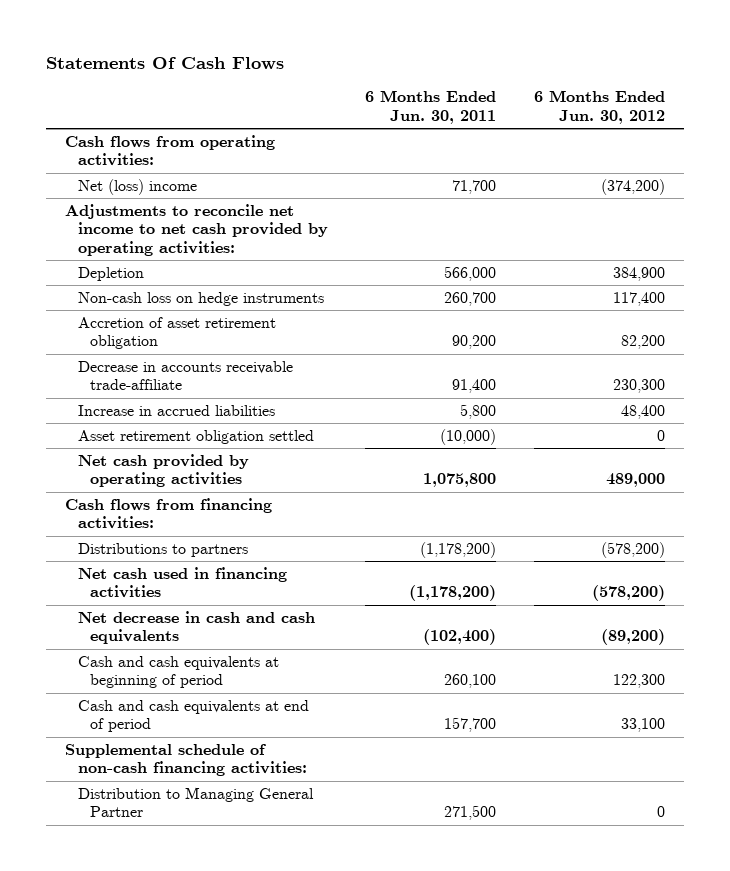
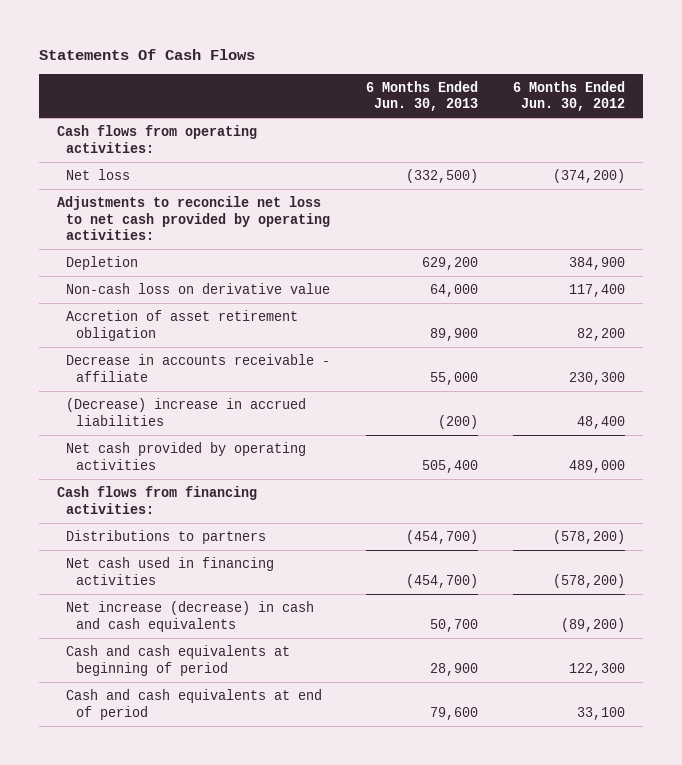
[365,90,497,125] 6 Months Ended Jun. 30, 2011 -> none
none -> [365,80,478,112] 6 Months Ended Jun. 30, 2013
[77,178,197,195] Net (loss) income -> [66,169,131,181] Net loss
[64,203,328,257] Adjustments to reconcile net income to net cash provided by operating activities: -> [56,196,331,241] Adjustments to reconcile net loss to net cash provided by operating activities:
[77,291,324,306] Non-cash loss on hedge instruments -> [66,283,331,295] Non-cash loss on derivative value
[77,429,314,444] Asset retirement obligation settled -> none
[77,360,293,391] Decrease in accounts receivable trade-affiliate -> [66,354,331,382] Decrease in accounts receivable - affiliate
[77,404,275,416] Increase in accrued liabilities -> [66,398,307,426] (Decrease) increase in accrued liabilities
[77,610,315,645] Net decrease in cash and cash equivalents -> [66,601,315,632] Net increase (decrease) in cash and cash equivalents
[64,743,307,777] Supplemental schedule of non-cash financing activities: -> none
[77,786,314,818] Distribution to Managing General Partner -> none

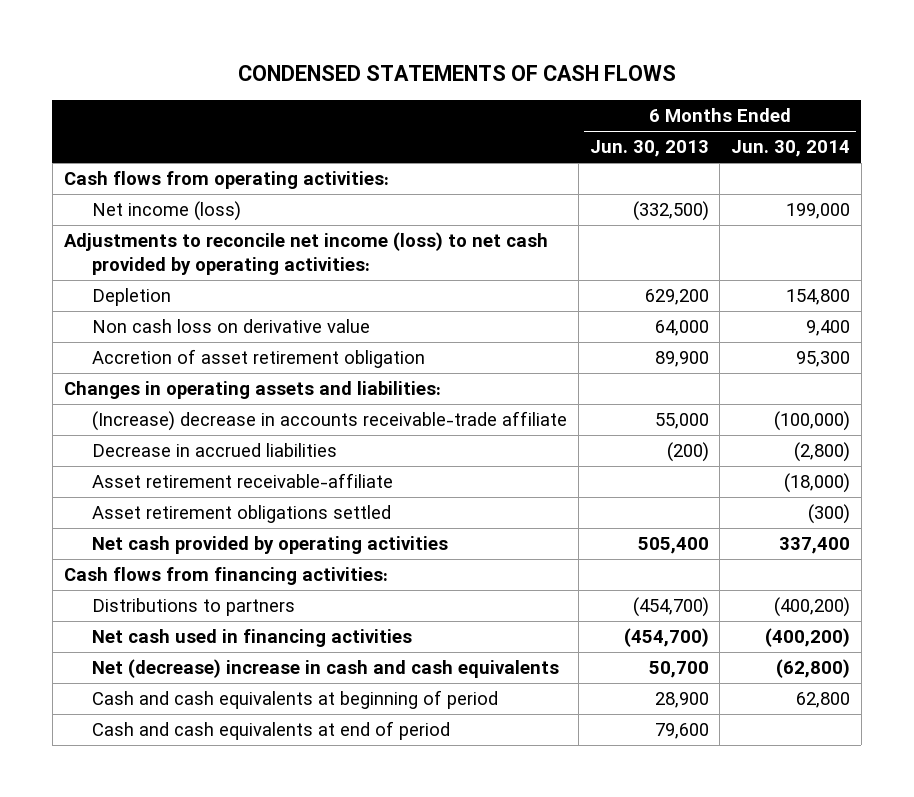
[39,49,256,61] Statements Of Cash Flows -> [237,65,676,82] CONDENSED STATEMENTS OF CASH FLOWS
[513,80,626,112] 6 Months Ended Jun. 30, 2012 -> none
none -> [731,140,851,158] Jun. 30, 2014
[66,169,131,181] Net loss -> [92,201,242,222] Net income (loss)
[56,196,331,241] Adjustments to reconcile net loss to net cash provided by operating activities: -> [63,232,548,276] Adjustments to reconcile net income (loss) to net cash provided by operating activities:
[66,283,331,295] Non-cash loss on derivative value -> [92,319,371,334] Non cash loss on derivative value
none -> [63,381,441,400] Changes in operating assets and liabilities:
[66,354,331,382] Decrease in accounts receivable - affiliate -> [92,411,568,432] (Increase) decrease in accounts receivable-trade affiliate
[66,398,307,426] (Decrease) increase in accrued liabilities -> [92,443,338,458] Decrease in accrued liabilities
none -> [92,473,394,489] Asset retirement receivable-affiliate
none -> [92,505,392,524] Asset retirement obligations settled
[66,601,315,632] Net increase (decrease) in cash and cash equivalents -> [92,659,560,679] Net (decrease) increase in cash and cash equivalents

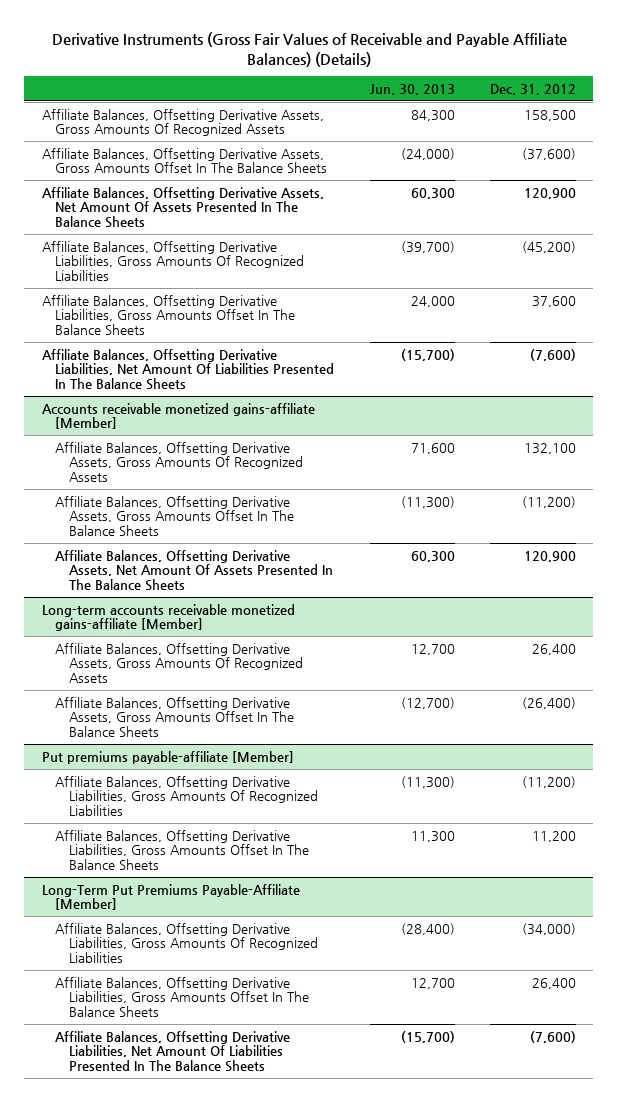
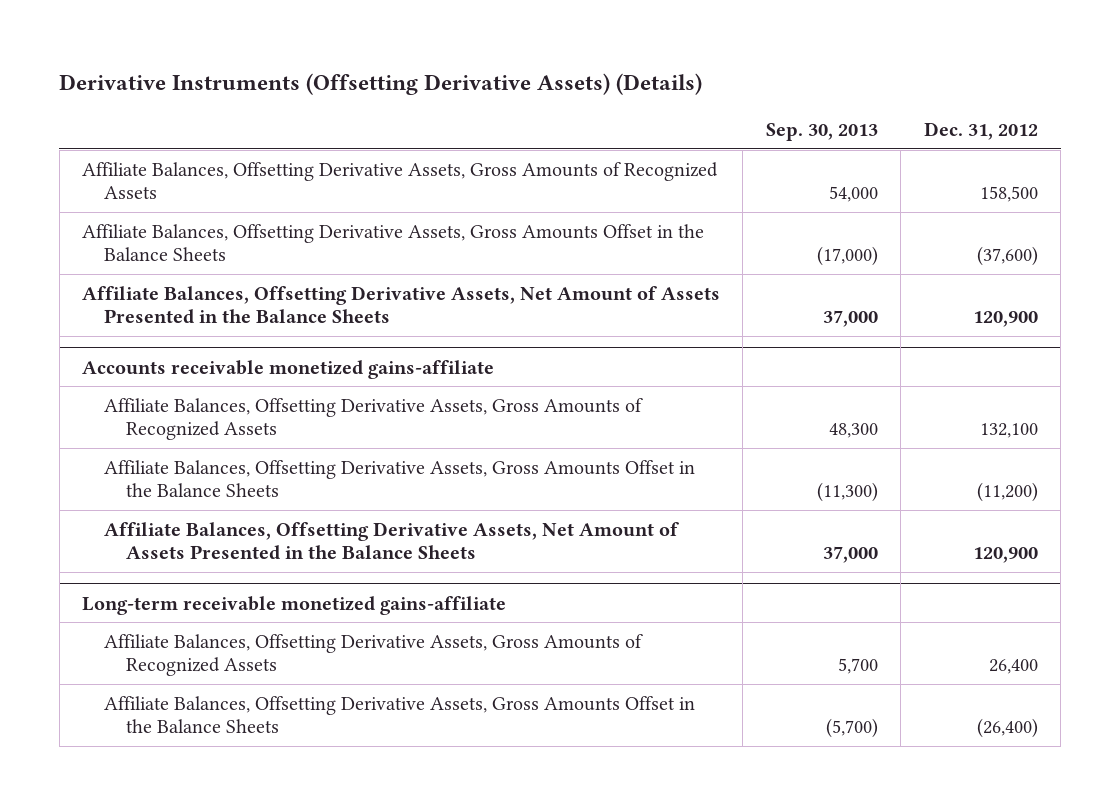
[51,31,567,67] Derivative Instruments (Gross Fair Values of Receivable and Payable Affiliate Balances) (Details) -> [59,73,703,96] Derivative Instruments (Offsetting Derivative Assets) (Details)
[369,83,455,95] Jun. 30, 2013 -> none
none -> [765,122,878,141] Sep. 30, 2013
[42,240,305,282] Affiliate Balances, Offsetting Derivative Liabilities, Gross Amounts Of Recognized Liabilities -> none
[42,294,296,336] Affiliate Balances, Offsetting Derivative Liabilities, Gross Amounts Offset In The Balance Sheets -> none
[42,348,335,391] Affiliate Balances, Offsetting Derivative Liabilities, Net Amount Of Liabilities Presented In The Balance Sheets -> none
[42,750,295,764] Put premiums payable-affiliate [Member] -> none
[55,775,318,817] Affiliate Balances, Offsetting Derivative Liabilities, Gross Amounts Of Recognized Liabilities -> none
[55,829,309,871] Affiliate Balances, Offsetting Derivative Liabilities, Gross Amounts Offset In The Balance Sheets -> none
[42,883,301,911] Long-Term Put Premiums Payable-Affiliate [Member] -> none
[55,922,318,964] Affiliate Balances, Offsetting Derivative Liabilities, Gross Amounts Of Recognized Liabilities -> none
[55,976,309,1018] Affiliate Balances, Offsetting Derivative Liabilities, Gross Amounts Offset In The Balance Sheets -> none
[55,1030,291,1073] Affiliate Balances, Offsetting Derivative Liabilities, Net Amount Of Liabilities Presented In The Balance Sheets -> none
[42,108,325,137] Affiliate Balances, Offsetting Derivative Assets, Gross Amounts Of Recognized Assets -> [81,161,718,200] Affiliate Balances, Offsetting Derivative Assets, Gross Amounts of Recognized Assets
[42,147,328,174] Affiliate Balances, Offsetting Derivative Assets, Gross Amounts Offset In The Balance Sheets -> [81,223,704,262] Affiliate Balances, Offsetting Derivative Assets, Gross Amounts Offset in the Balance Sheets
[42,186,325,229] Affiliate Balances, Offsetting Derivative Assets, Net Amount Of Assets Presented In The Balance Sheets -> [81,285,720,325] Affiliate Balances, Offsetting Derivative Assets, Net Amount of Assets Presented in the Balance Sheets
[42,402,316,430] Accounts receivable monetized gains-affiliate [Member] -> [81,359,494,379] Accounts receivable monetized gains-affiliate
[55,441,303,483] Affiliate Balances, Offsetting Derivative Assets, Gross Amounts Of Recognized Assets -> [103,397,643,441] Affiliate Balances, Offsetting Derivative Assets, Gross Amounts of Recognized Assets
[55,495,294,537] Affiliate Balances, Offsetting Derivative Assets, Gross Amounts Offset In The Balance Sheets -> [103,459,695,498] Affiliate Balances, Offsetting Derivative Assets, Gross Amounts Offset in the Balance Sheets
[55,549,333,592] Affiliate Balances, Offsetting Derivative Assets, Net Amount Of Assets Presented In The Balance Sheets -> [103,521,679,561] Affiliate Balances, Offsetting Derivative Assets, Net Amount of Assets Presented in the Balance Sheets
[42,603,296,632] Long-term accounts receivable monetized gains-affiliate [Member] -> [81,595,506,615] Long-term receivable monetized gains-affiliate
[55,642,303,684] Affiliate Balances, Offsetting Derivative Assets, Gross Amounts Of Recognized Assets -> [103,633,643,677] Affiliate Balances, Offsetting Derivative Assets, Gross Amounts of Recognized Assets
[55,696,294,738] Affiliate Balances, Offsetting Derivative Assets, Gross Amounts Offset In The Balance Sheets -> [103,695,695,734] Affiliate Balances, Offsetting Derivative Assets, Gross Amounts Offset in the Balance Sheets

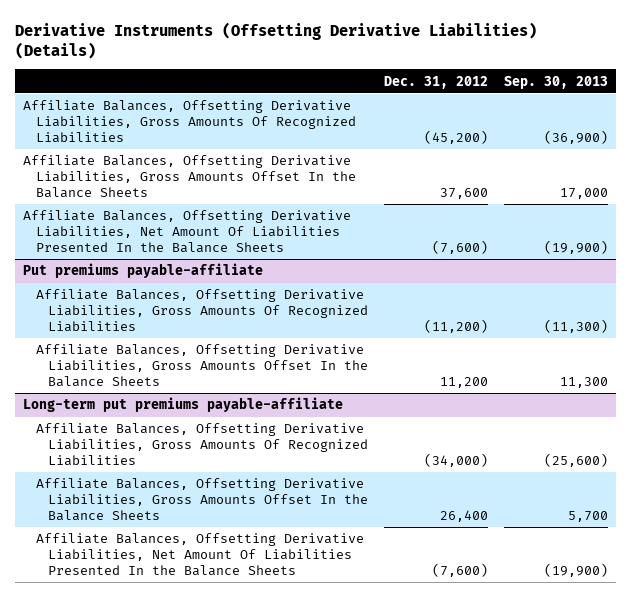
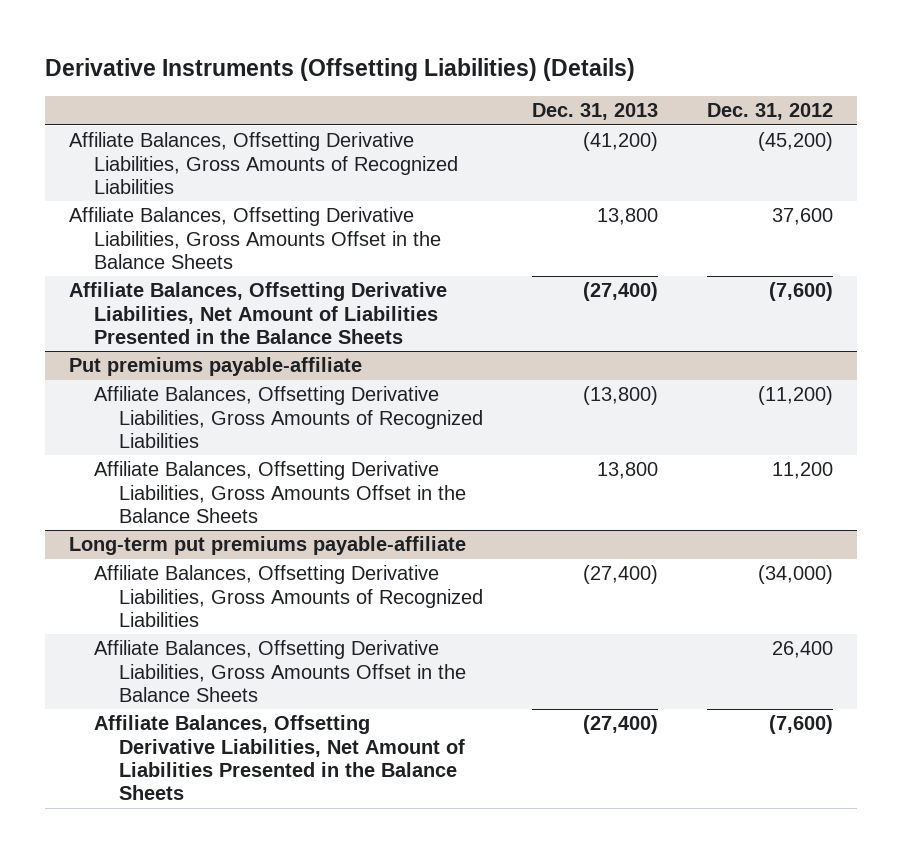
[15,21,538,60] Derivative Instruments (Offsetting Derivative Liabilities) (Details) -> [44,57,635,81] Derivative Instruments (Offsetting Liabilities) (Details)
[503,75,608,89] Sep. 30, 2013 -> none
none -> [531,103,658,121] Dec. 31, 2013
[23,100,356,144] Affiliate Balances, Offsetting Derivative Liabilities, Gross Amounts Of Recognized Liabilities -> [69,132,459,194] Affiliate Balances, Offsetting Derivative Liabilities, Gross Amounts of Recognized Liabilities
[23,155,356,199] Affiliate Balances, Offsetting Derivative Liabilities, Gross Amounts Offset In the Balance Sheets -> [69,207,442,269] Affiliate Balances, Offsetting Derivative Liabilities, Gross Amounts Offset in the Balance Sheets
[23,210,352,254] Affiliate Balances, Offsetting Derivative Liabilities, Net Amount Of Liabilities Presented In the Balance Sheets -> [69,282,448,344] Affiliate Balances, Offsetting Derivative Liabilities, Net Amount of Liabilities Presented in the Balance Sheets
[35,289,369,333] Affiliate Balances, Offsetting Derivative Liabilities, Gross Amounts Of Recognized Liabilities -> [94,386,484,448] Affiliate Balances, Offsetting Derivative Liabilities, Gross Amounts of Recognized Liabilities
[35,344,369,388] Affiliate Balances, Offsetting Derivative Liabilities, Gross Amounts Offset In the Balance Sheets -> [94,461,467,523] Affiliate Balances, Offsetting Derivative Liabilities, Gross Amounts Offset in the Balance Sheets
[35,423,369,467] Affiliate Balances, Offsetting Derivative Liabilities, Gross Amounts Of Recognized Liabilities -> [94,565,484,627] Affiliate Balances, Offsetting Derivative Liabilities, Gross Amounts of Recognized Liabilities
[35,478,369,522] Affiliate Balances, Offsetting Derivative Liabilities, Gross Amounts Offset In the Balance Sheets -> [94,640,467,702] Affiliate Balances, Offsetting Derivative Liabilities, Gross Amounts Offset in the Balance Sheets
[35,533,364,577] Affiliate Balances, Offsetting Derivative Liabilities, Net Amount Of Liabilities Presented In the Balance Sheets -> [94,715,466,801] Affiliate Balances, Offsetting Derivative Liabilities, Net Amount of Liabilities Presented in the Balance Sheets

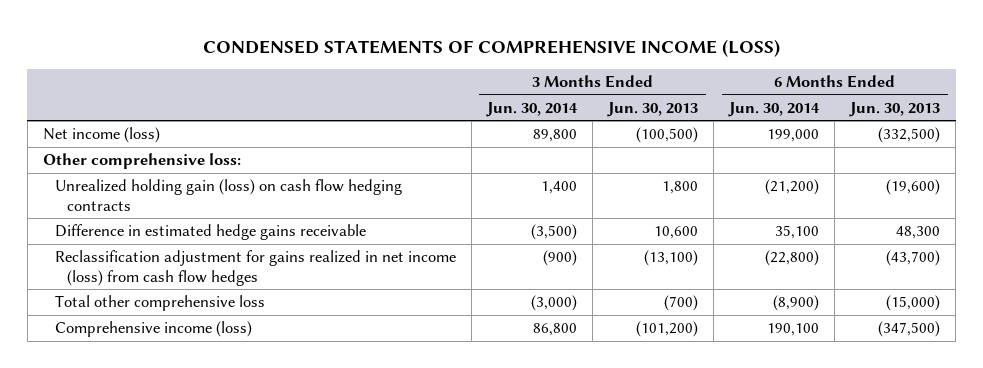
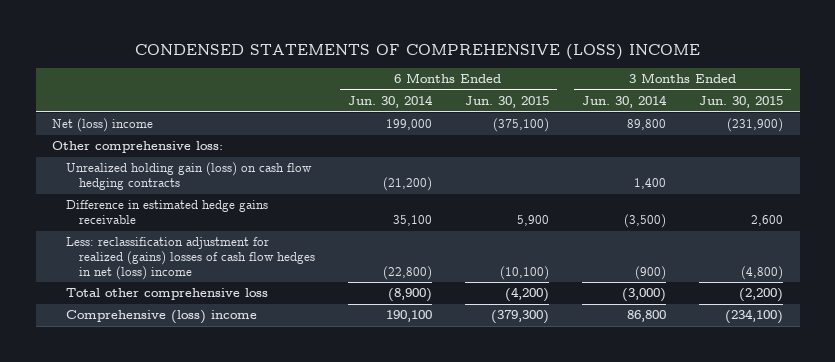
[202,38,780,57] CONDENSED STATEMENTS OF COMPREHENSIVE INCOME (LOSS) -> [134,44,700,61] CONDENSED STATEMENTS OF COMPREHENSIVE (LOSS) INCOME
[607,101,699,117] Jun. 30, 2013 -> none
[849,101,941,117] Jun. 30, 2013 -> none
none -> [464,96,549,109] Jun. 30, 2015
none -> [699,96,784,109] Jun. 30, 2015
[42,127,160,144] Net income (loss) -> [52,118,154,133] Net (loss) income
[54,250,456,286] Reclassification adjustment for gains realized in net income (loss) from cash flow hedges -> [65,237,315,280] Less: reclassification adjustment for realized (gains) losses of cash flow hedges in net (loss) income
[54,321,252,338] Comprehensive income (loss) -> [65,310,257,325] Comprehensive (loss) income

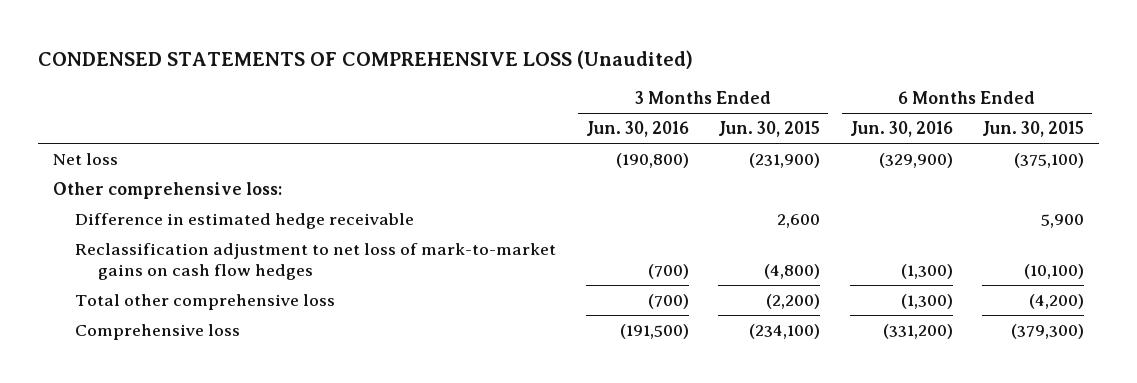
[134,44,700,61] CONDENSED STATEMENTS OF COMPREHENSIVE (LOSS) INCOME -> [38,49,694,69] CONDENSED STATEMENTS OF COMPREHENSIVE LOSS (Unaudited)
[347,95,433,109] Jun. 30, 2014 -> none
[582,95,668,109] Jun. 30, 2014 -> none
none -> [585,121,689,138] Jun. 30, 2016
none -> [849,121,953,138] Jun. 30, 2016
[52,118,154,133] Net (loss) income -> [53,153,119,166] Net loss
[65,162,312,191] Unrealized holding gain (loss) on cash flow hedging contracts -> none
[65,200,268,225] Difference in estimated hedge gains receivable -> [75,213,415,230] Difference in estimated hedge receivable
[65,237,315,280] Less: reclassification adjustment for realized (gains) losses of cash flow hedges in net (loss) income -> [75,243,557,281] Reclassification adjustment to net loss of mark-to-market gains on cash flow hedges
[65,310,257,325] Comprehensive (loss) income -> [75,324,241,341] Comprehensive loss

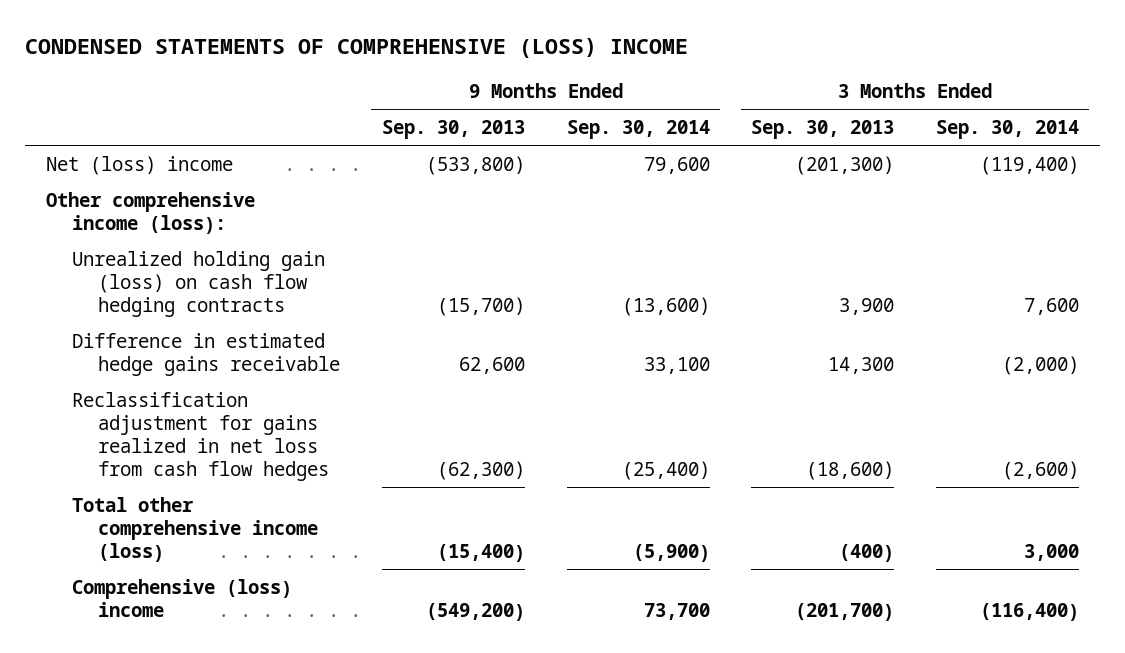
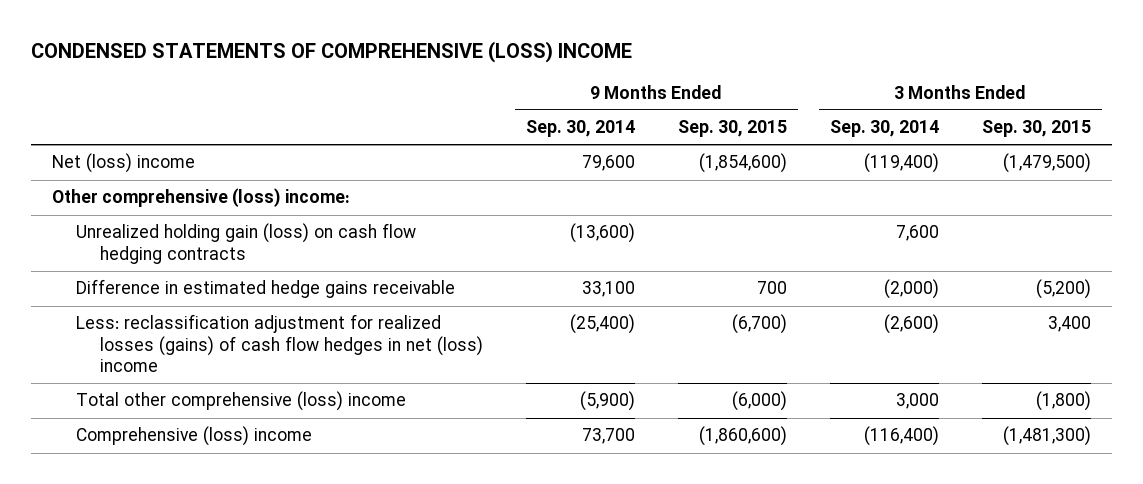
[381,120,525,140] Sep. 30, 2013 -> none
[751,120,895,140] Sep. 30, 2013 -> none
none -> [677,120,787,138] Sep. 30, 2015
none -> [981,120,1091,138] Sep. 30, 2015
[46,191,256,234] Other comprehensive income (loss): -> [52,188,351,208] Other comprehensive (loss) income:
[72,391,330,482] Reclassification adjustment for gains realized in net loss from cash flow hedges -> [76,314,483,373] Less: reclassification adjustment for realized losses (gains) of cash flow hedges in net (loss) income
[72,496,319,562] Total other comprehensive income (loss) -> [76,391,407,412] Total other comprehensive (loss) income

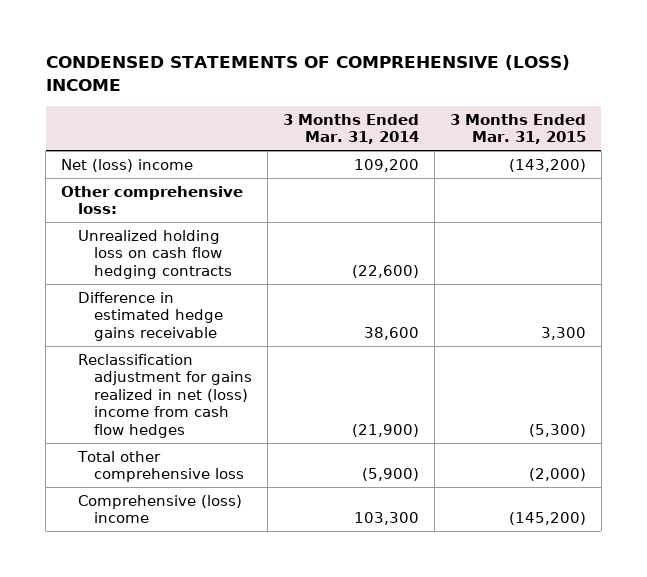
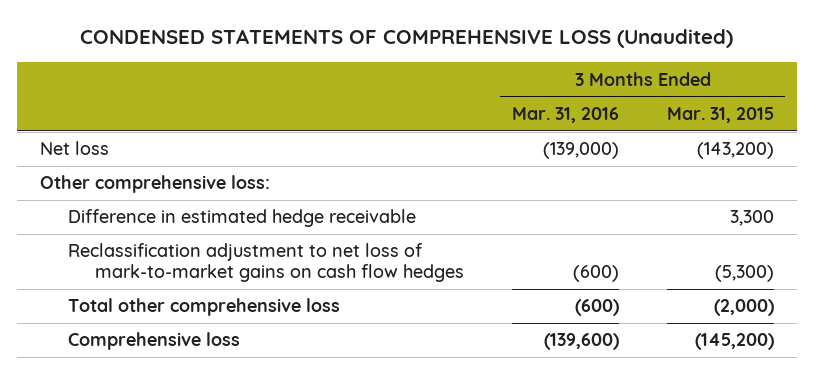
[45,55,570,92] CONDENSED STATEMENTS OF COMPREHENSIVE (LOSS) INCOME -> [80,29,734,49] CONDENSED STATEMENTS OF COMPREHENSIVE LOSS (Unaudited)
[283,113,420,145] 3 Months Ended Mar. 31, 2014 -> none
none -> [512,106,620,123] Mar. 31, 2016
[61,158,194,172] Net (loss) income -> [40,141,110,156] Net loss
[77,229,233,279] Unrealized holding loss on cash flow hedging contracts -> none
[77,291,224,341] Difference in estimated hedge gains receivable -> [67,209,416,228] Difference in estimated hedge receivable
[77,353,253,438] Reclassification adjustment for gains realized in net (loss) income from cash flow hedges -> [67,243,465,283] Reclassification adjustment to net loss of mark-to-market gains on cash flow hedges
[77,494,242,524] Comprehensive (loss) income -> [67,332,240,351] Comprehensive loss

